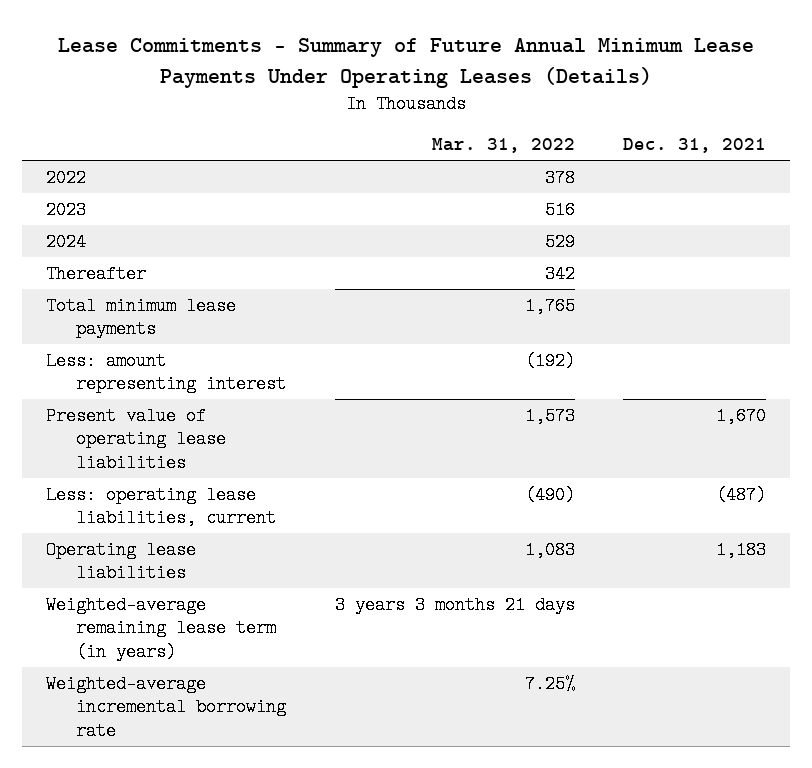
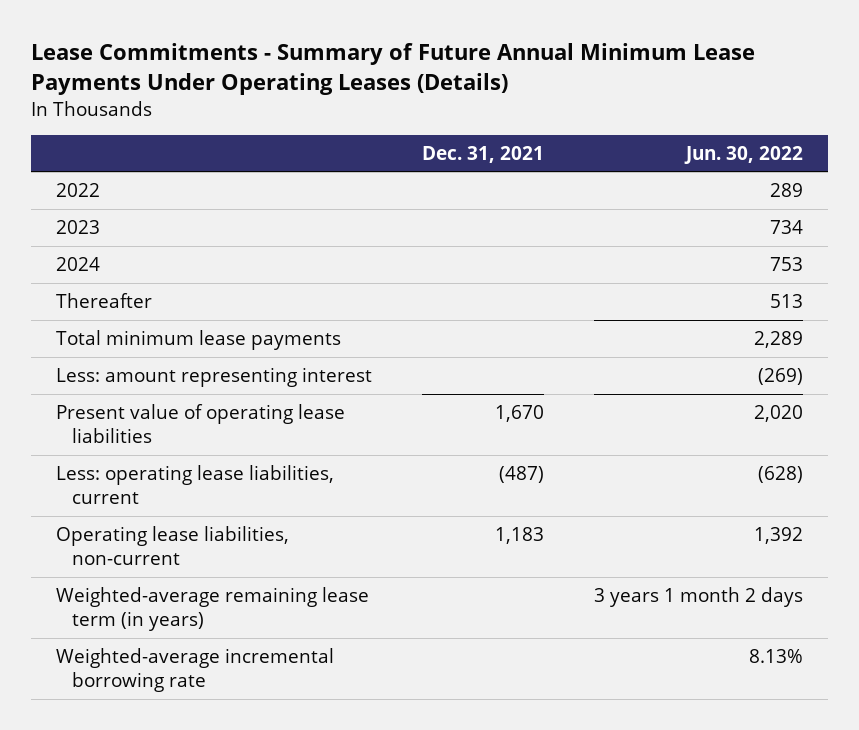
[431,138,575,154] Mar. 31, 2022 -> none
none -> [684,145,804,164] Jun. 30, 2022
[46,540,197,583] Operating lease liabilities -> [55,526,289,565] Operating lease liabilities, non-current

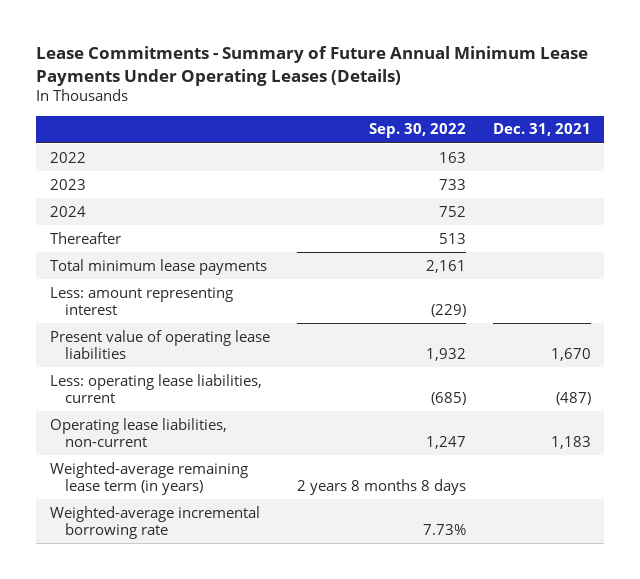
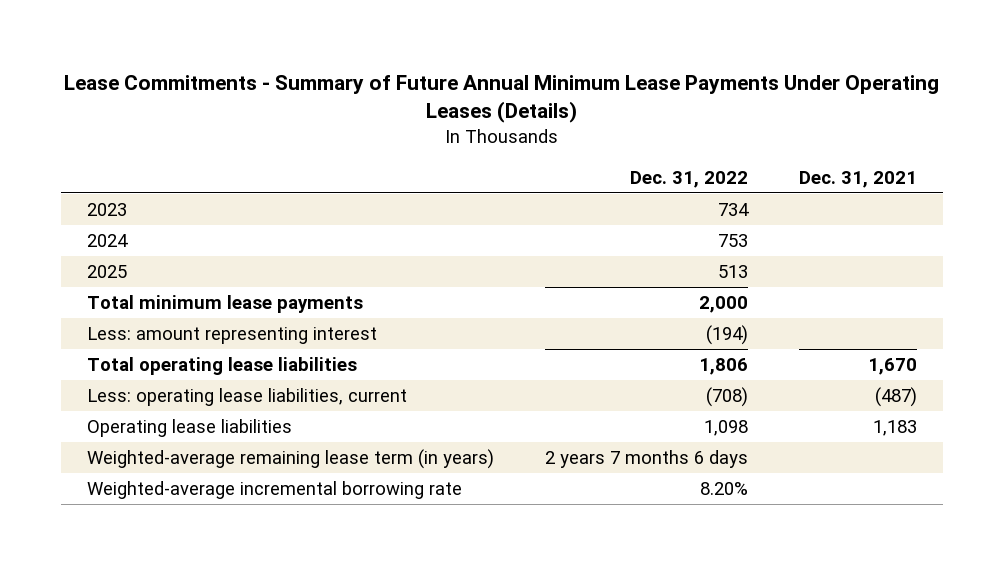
[368,123,466,139] Sep. 30, 2022 -> none
none -> [629,170,748,188] Dec. 31, 2022
[49,151,86,163] 2022 -> none
[49,231,121,244] Thereafter -> none
none -> [86,264,127,278] 2025
[49,329,270,360] Present value of operating lease liabilities -> [86,356,357,375] Total operating lease liabilities
[49,417,227,448] Operating lease liabilities, non-current -> [86,418,292,437] Operating lease liabilities

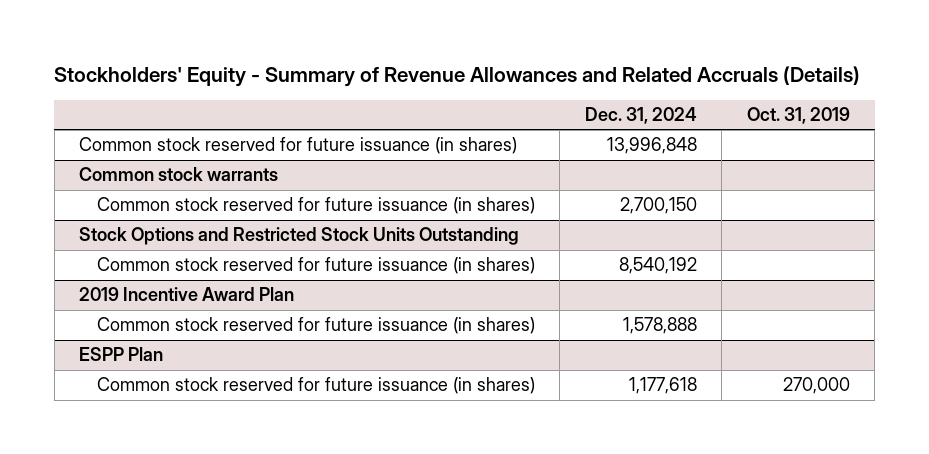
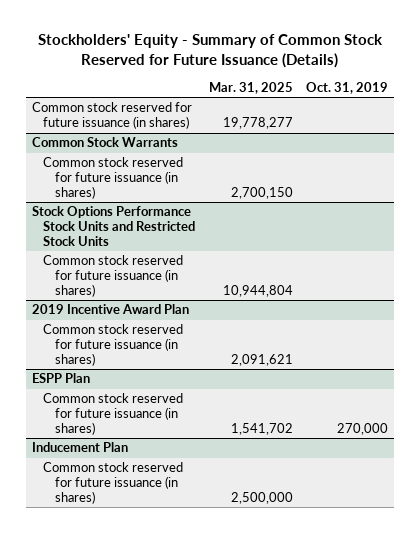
[54,65,861,87] Stockholders' Equity - Summary of Revenue Allowances and Related Accruals (Details) -> [38,34,384,68] Stockholders' Equity - Summary of Common Stock Reserved for Future Issuance (Details)
[584,106,697,124] Dec. 31, 2024 -> none
none -> [208,81,293,94] Mar. 31, 2025
[79,167,279,182] Common stock warrants -> [32,137,179,148] Common Stock Warrants
[79,227,520,246] Stock Options and Restricted Stock Units Outstanding -> none
[97,257,536,275] Common stock reserved for future issuance (in shares) -> none
none -> [32,206,196,247] Stock Options Performance Stock Units and Restricted Stock Units
none -> [43,255,184,298] Common stock reserved for future issuance (in shares)
none -> [32,442,129,453] Inducement Plan
none -> [43,462,184,505] Common stock reserved for future issuance (in shares)

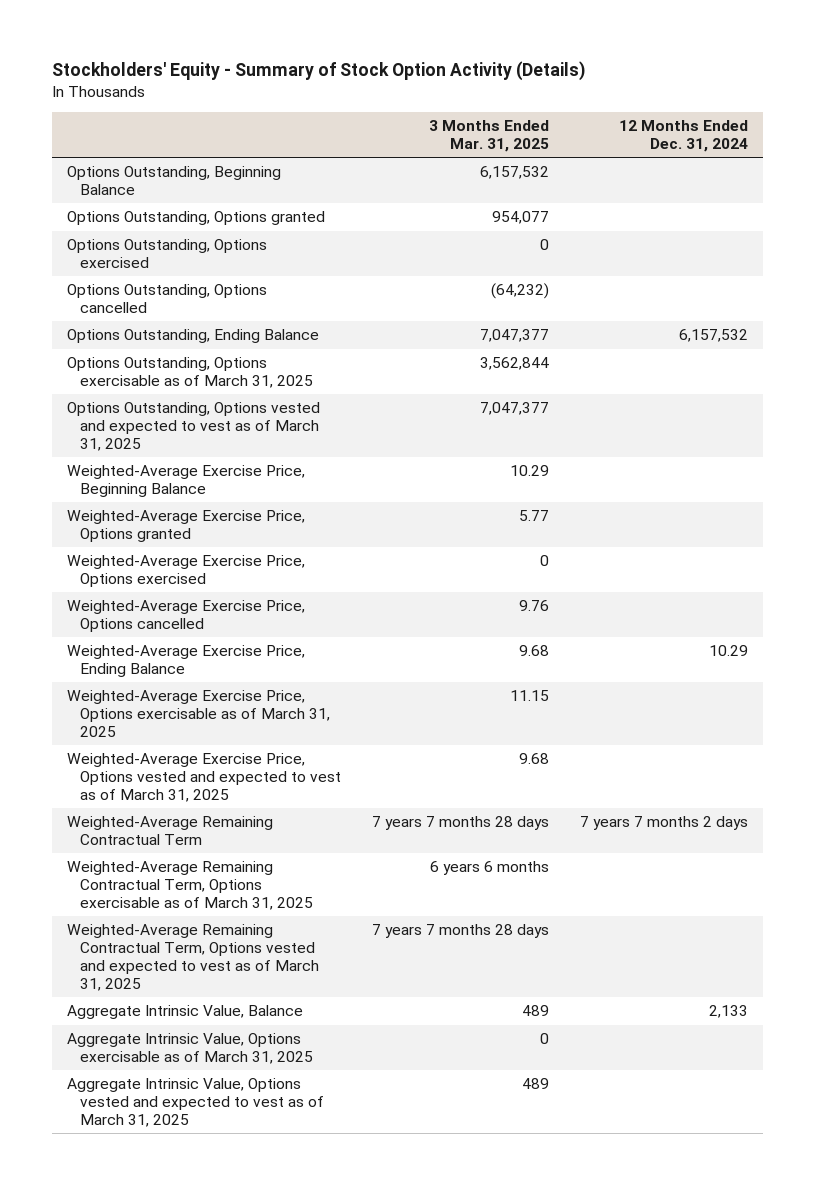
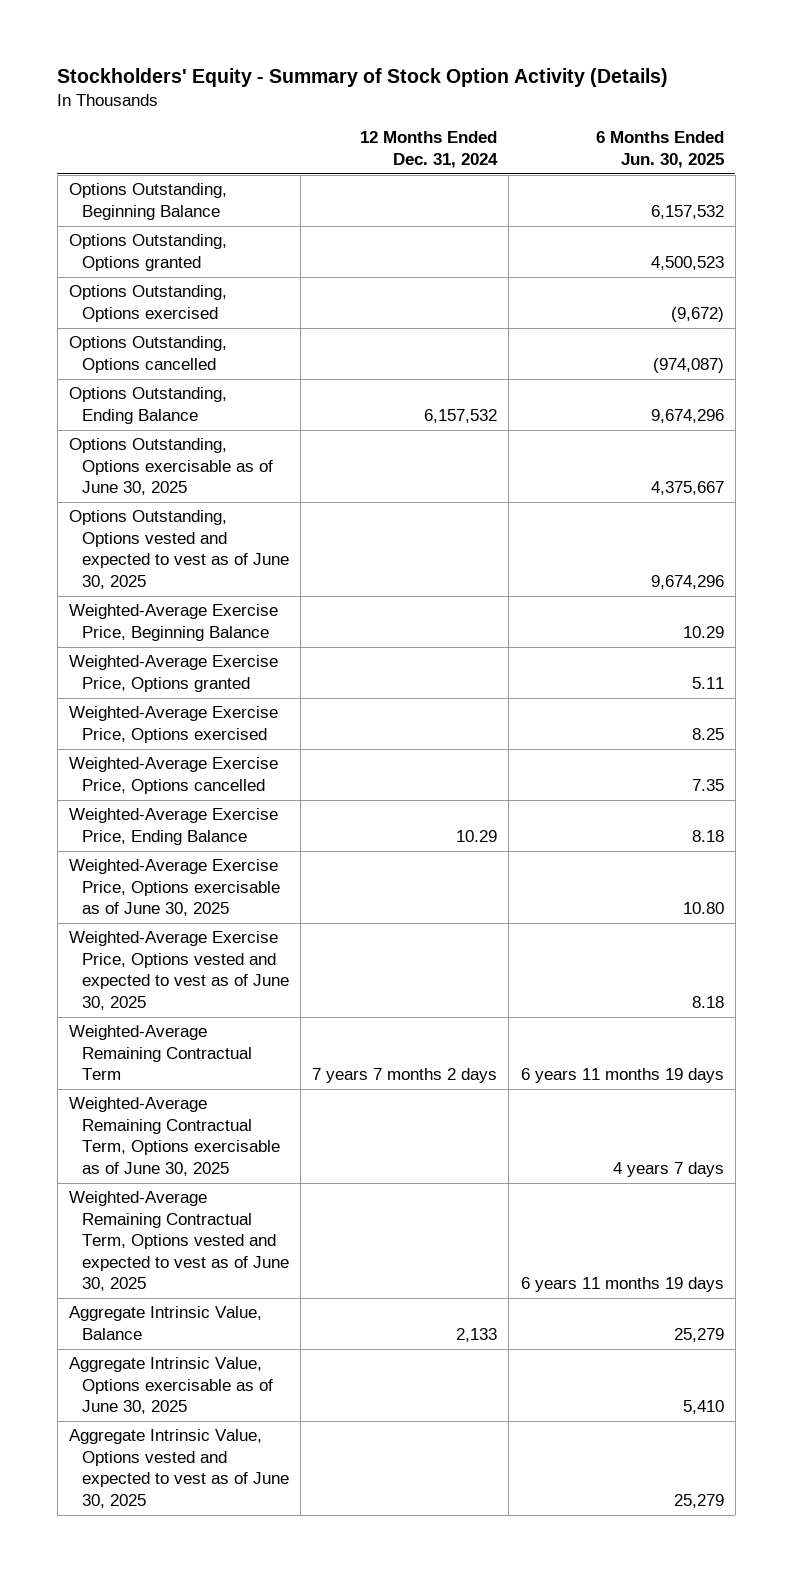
[428,120,549,153] 3 Months Ended Mar. 31, 2025 -> none
none -> [595,131,724,168] 6 Months Ended Jun. 30, 2025
[67,357,314,389] Options Outstanding, Options exercisable as of March 31, 2025 -> [68,438,274,496] Options Outstanding, Options exercisable as of June 30, 2025
[67,402,321,451] Options Outstanding, Options vested and expected to vest as of March 31, 2025 -> [68,510,290,589] Options Outstanding, Options vested and expected to vest as of June 30, 2025
[67,690,331,737] Weighted-Average Exercise Price, Options exercisable as of March 31, 2025 -> [68,859,281,917] Weighted-Average Exercise Price, Options exercisable as of June 30, 2025
[67,753,342,802] Weighted-Average Exercise Price, Options vested and expected to vest as of March 31, 2025 -> [68,931,290,1010] Weighted-Average Exercise Price, Options vested and expected to vest as of June 30, 2025
[67,861,314,910] Weighted-Average Remaining Contractual Term, Options exercisable as of March 31, 2025 -> [68,1097,281,1176] Weighted-Average Remaining Contractual Term, Options exercisable as of June 30, 2025
[67,924,320,991] Weighted-Average Remaining Contractual Term, Options vested and expected to vest as of March 31, 2025 -> [68,1191,290,1292] Weighted-Average Remaining Contractual Term, Options vested and expected to vest as of June 30, 2025
[67,1033,314,1065] Aggregate Intrinsic Value, Options exercisable as of March 31, 2025 -> [68,1357,274,1415] Aggregate Intrinsic Value, Options exercisable as of June 30, 2025
[67,1078,325,1127] Aggregate Intrinsic Value, Options vested and expected to vest as of March 31, 2025 -> [68,1429,290,1508] Aggregate Intrinsic Value, Options vested and expected to vest as of June 30, 2025

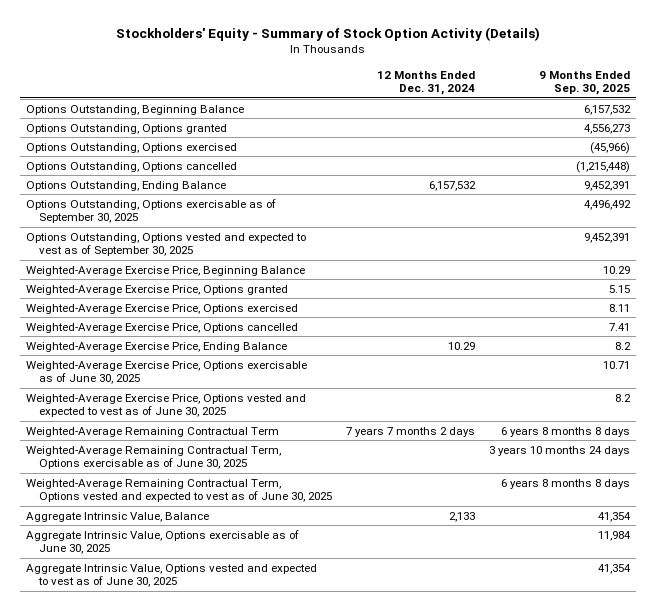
[595,131,724,168] 6 Months Ended Jun. 30, 2025 -> none
none -> [538,70,630,96] 9 Months Ended Sep. 30, 2025
[68,438,274,496] Options Outstanding, Options exercisable as of June 30, 2025 -> [26,198,277,224] Options Outstanding, Options exercisable as of September 30, 2025
[68,510,290,589] Options Outstanding, Options vested and expected to vest as of June 30, 2025 -> [26,232,307,257] Options Outstanding, Options vested and expected to vest as of September 30, 2025

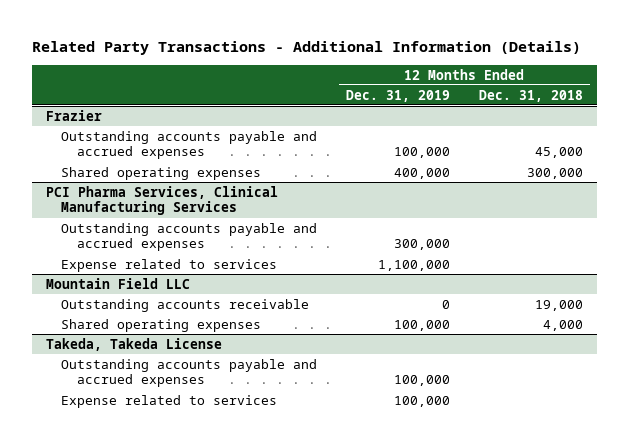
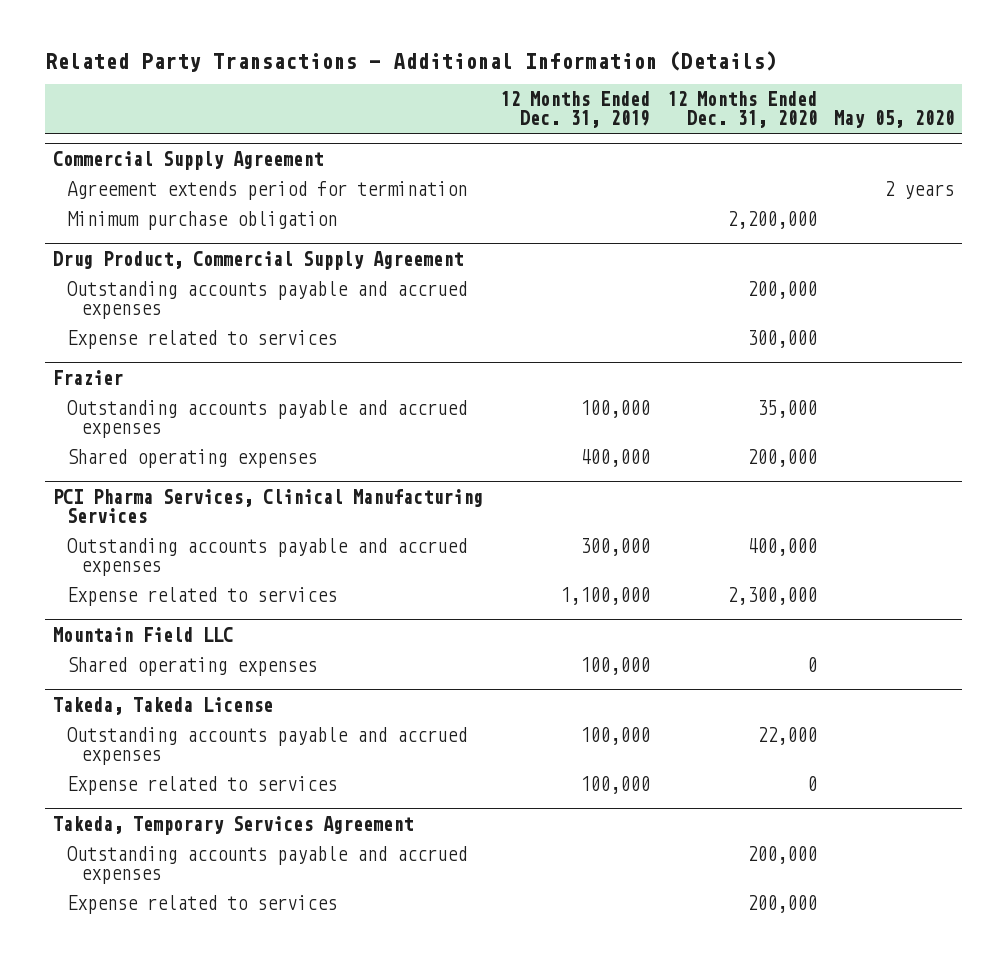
[478,89,583,102] Dec. 31, 2018 -> none
none -> [666,90,817,129] 12 Months Ended Dec. 31, 2020
none -> [833,110,954,129] May 05, 2020
none -> [53,150,324,170] Commercial Supply Agreement
none -> [66,181,467,201] Agreement extends period for termination
none -> [66,211,337,231] Minimum purchase obligation
none -> [53,250,464,270] Drug Product, Commercial Supply Agreement
none -> [66,281,467,320] Outstanding accounts payable and accrued expenses
none -> [66,330,337,350] Expense related to services
[61,298,310,312] Outstanding accounts receivable -> none
none -> [53,815,414,835] Takeda, Temporary Services Agreement
none -> [66,846,467,885] Outstanding accounts payable and accrued expenses
none -> [66,895,337,915] Expense related to services

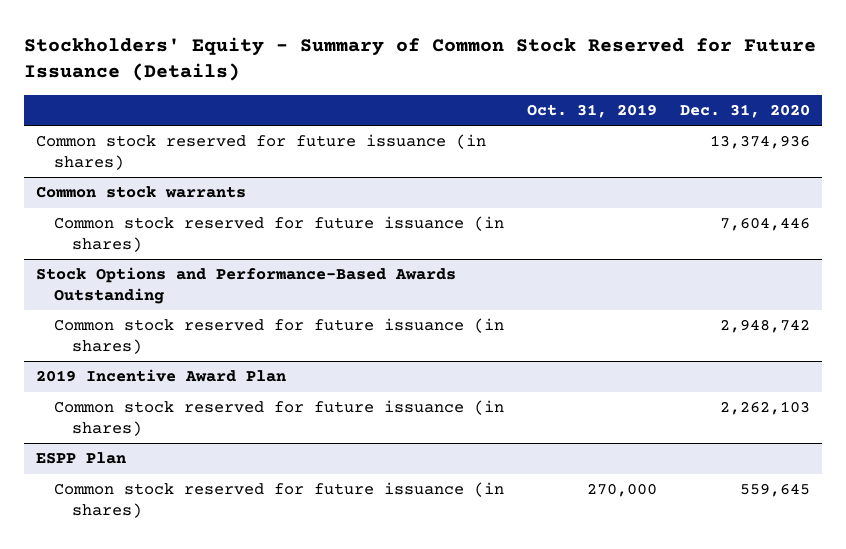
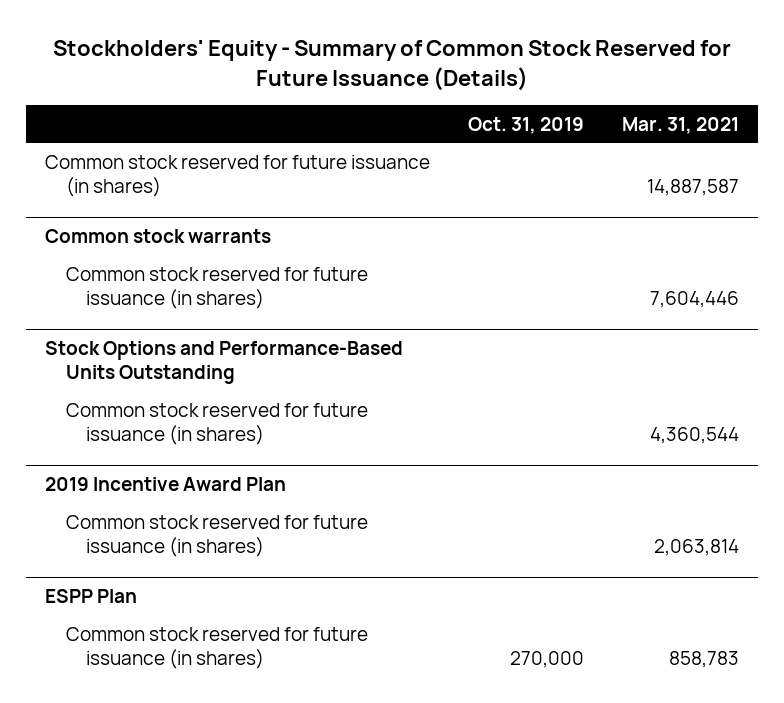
[679,103,810,118] Dec. 31, 2020 -> none
none -> [622,116,740,134] Mar. 31, 2021
[35,267,456,304] Stock Options and Performance-Based Awards Outstanding -> [45,340,404,385] Stock Options and Performance-Based Units Outstanding

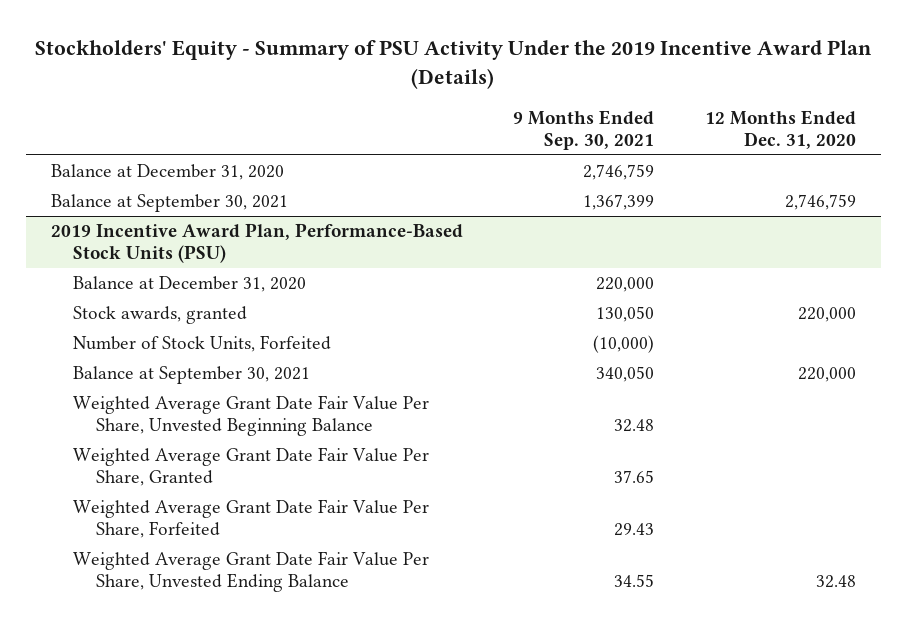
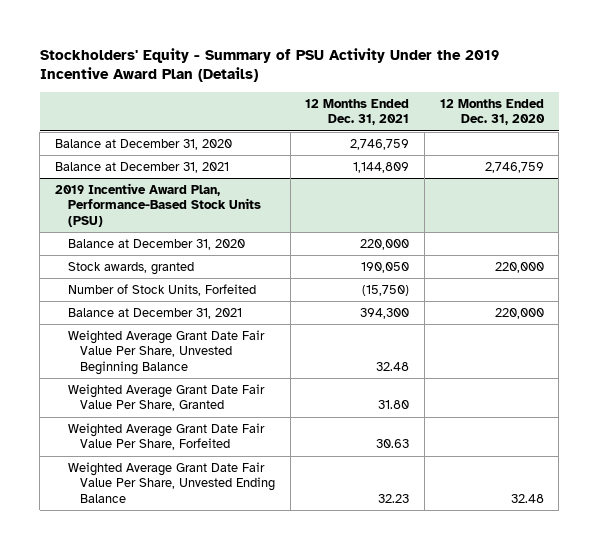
[513,109,655,150] 9 Months Ended Sep. 30, 2021 -> none
none -> [305,98,410,126] 12 Months Ended Dec. 31, 2021
[50,194,288,213] Balance at September 30, 2021 -> [55,161,230,173] Balance at December 31, 2021
[73,366,311,385] Balance at September 30, 2021 -> [67,307,242,319] Balance at December 31, 2021

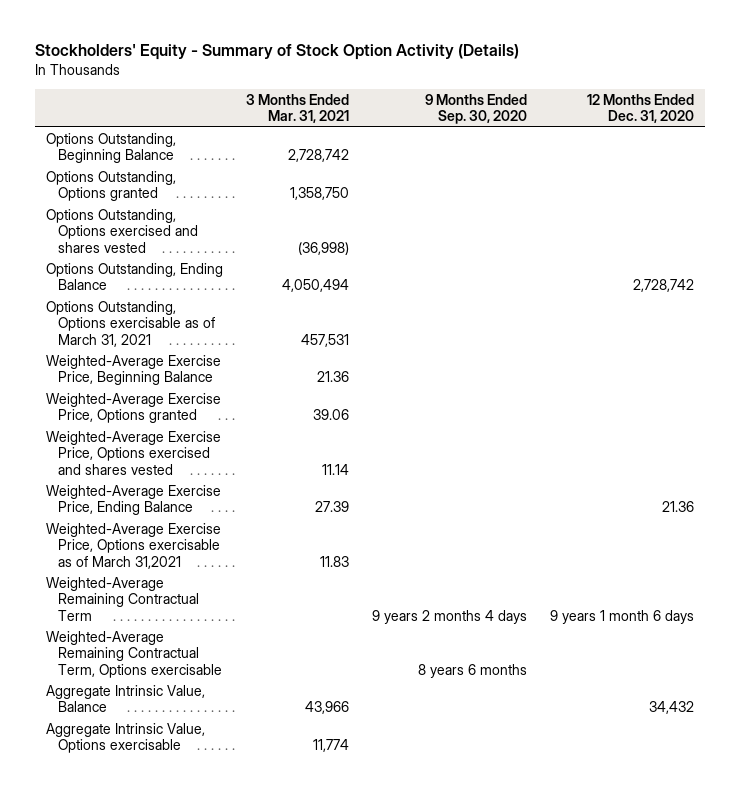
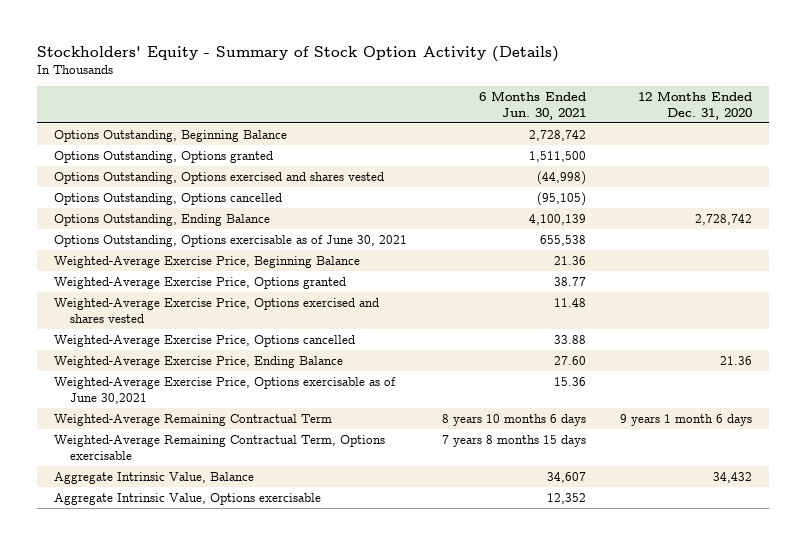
[246,93,350,124] 3 Months Ended Mar. 31, 2021 -> none
[424,93,527,125] 9 Months Ended Sep. 30, 2020 -> none
none -> [478,90,586,120] 6 Months Ended Jun. 30, 2021
none -> [54,192,283,205] Options Outstanding, Options cancelled
[46,300,215,347] Options Outstanding, Options exercisable as of March 31, 2021 -> [54,234,408,247] Options Outstanding, Options exercisable as of June 30, 2021
none -> [54,334,356,347] Weighted-Average Exercise Price, Options cancelled
[46,522,222,569] Weighted-Average Exercise Price, Options exercisable as of March 31,2021 -> [54,376,397,404] Weighted-Average Exercise Price, Options exercisable as of June 30,2021

